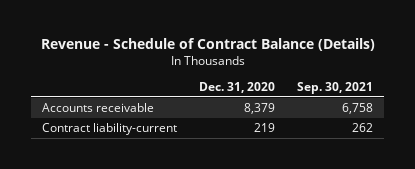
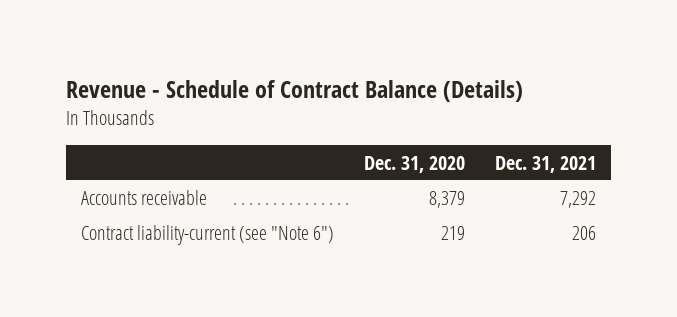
[297,81,374,94] Sep. 30, 2021 -> none
none -> [494,155,596,173] Dec. 31, 2021
[42,123,178,136] Contract liability-current -> [81,225,335,246] Contract liability-current (see "Note 6")

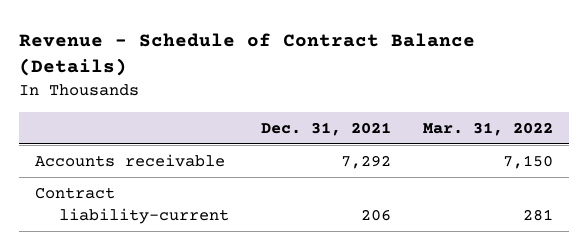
[363,155,465,173] Dec. 31, 2020 -> none
none -> [422,121,553,136] Mar. 31, 2022
[81,225,335,246] Contract liability-current (see "Note 6") -> [35,186,229,224] Contract liability-current

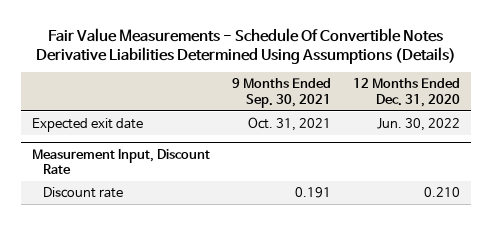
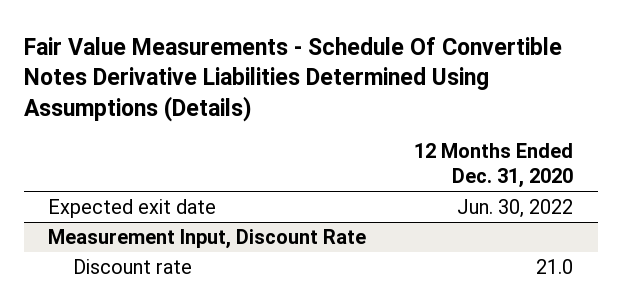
[231,78,331,108] 9 Months Ended Sep. 30, 2021 -> none
[423,187,460,198] 0.210 -> [536,259,574,275] 21.0

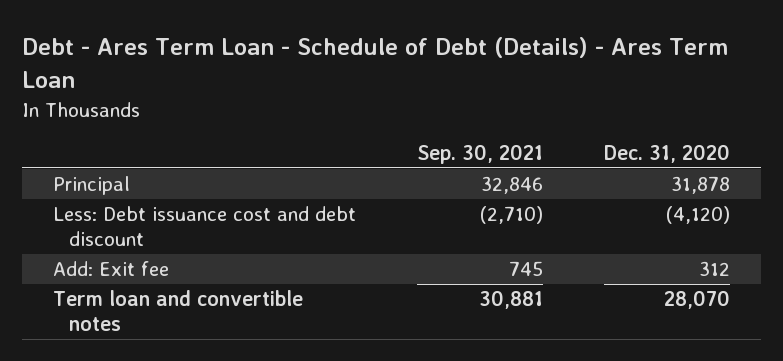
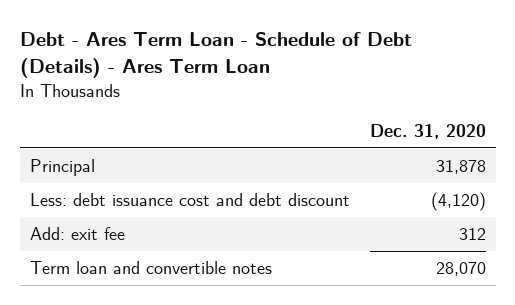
[417,144,544,165] Sep. 30, 2021 -> none
[52,206,356,246] Less: Debt issuance cost and debt discount -> [29,193,350,207] Less: debt issuance cost and debt discount
[52,261,169,277] Add: Exit fee -> [29,227,125,241] Add: exit fee

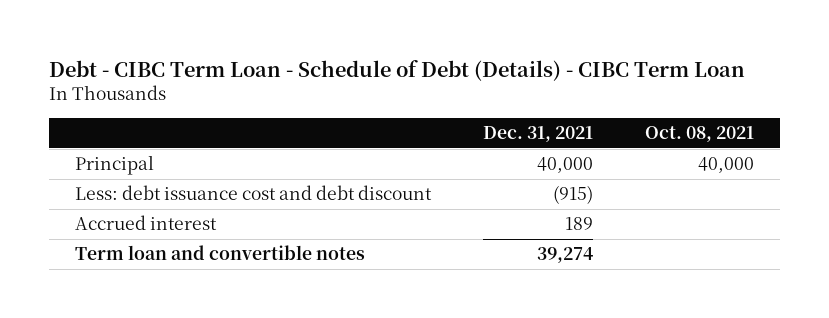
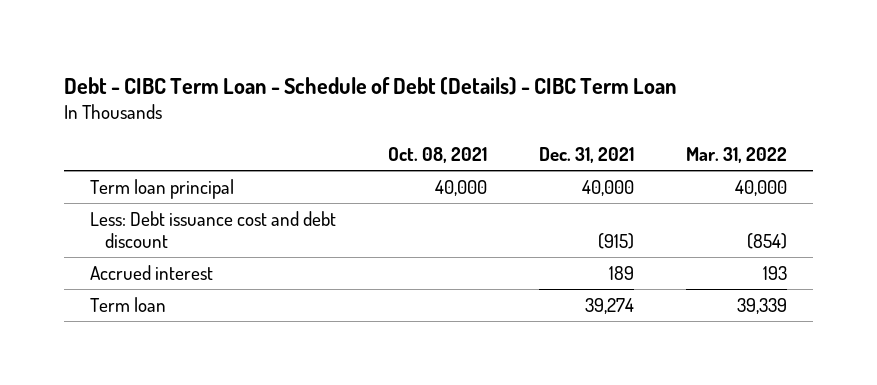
none -> [685,147,787,164] Mar. 31, 2022
[75,155,155,176] Principal -> [90,178,235,199] Term loan principal
[75,185,433,201] Less: debt issuance cost and debt discount -> [90,210,337,248] Less: Debt issuance cost and debt discount
[75,245,366,261] Term loan and convertible notes -> [90,296,167,312] Term loan

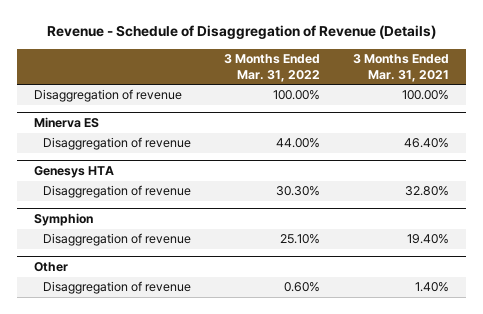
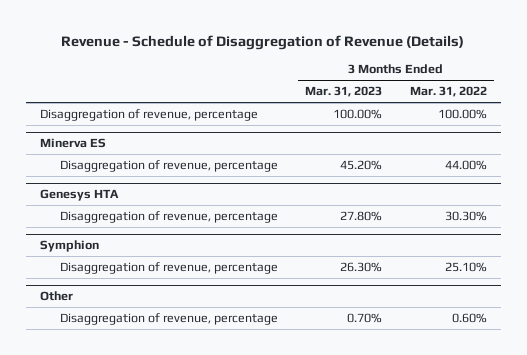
[353,53,450,82] 3 Months Ended Mar. 31, 2021 -> none
none -> [305,86,383,98] Mar. 31, 2023
[33,89,182,103] Disaggregation of revenue -> [40,109,259,122] Disaggregation of revenue, percentage
[42,137,191,151] Disaggregation of revenue -> [59,160,278,173] Disaggregation of revenue, percentage
[42,185,191,199] Disaggregation of revenue -> [59,211,278,224] Disaggregation of revenue, percentage
[42,233,191,247] Disaggregation of revenue -> [59,262,278,275] Disaggregation of revenue, percentage
[42,281,191,295] Disaggregation of revenue -> [59,313,278,326] Disaggregation of revenue, percentage

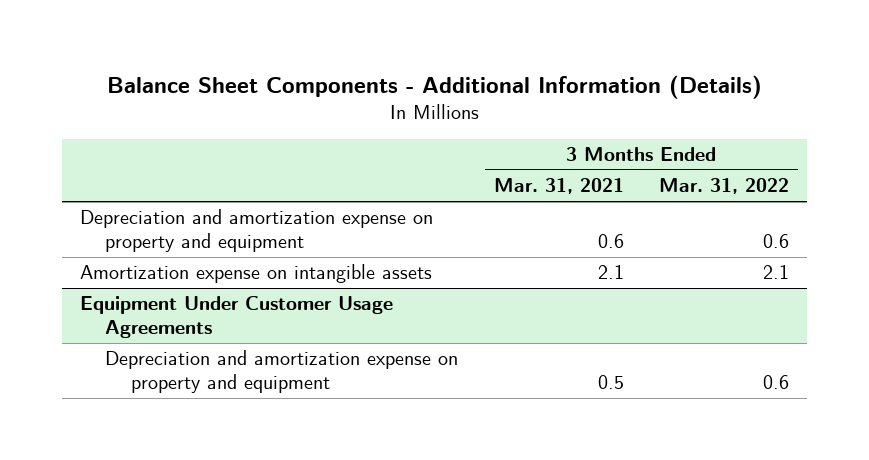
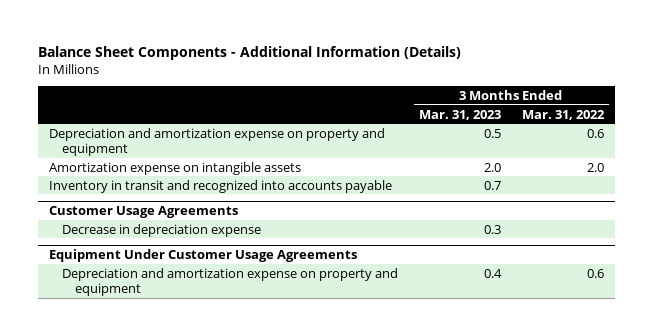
[493,178,624,195] Mar. 31, 2021 -> none
none -> [418,109,501,120] Mar. 31, 2023
[763,265,790,280] 2.1 -> [587,162,605,172] 2.0
none -> [48,179,392,193] Inventory in transit and recognized into accounts payable
none -> [48,206,238,219] Customer Usage Agreements
none -> [61,223,261,237] Decrease in depreciation expense

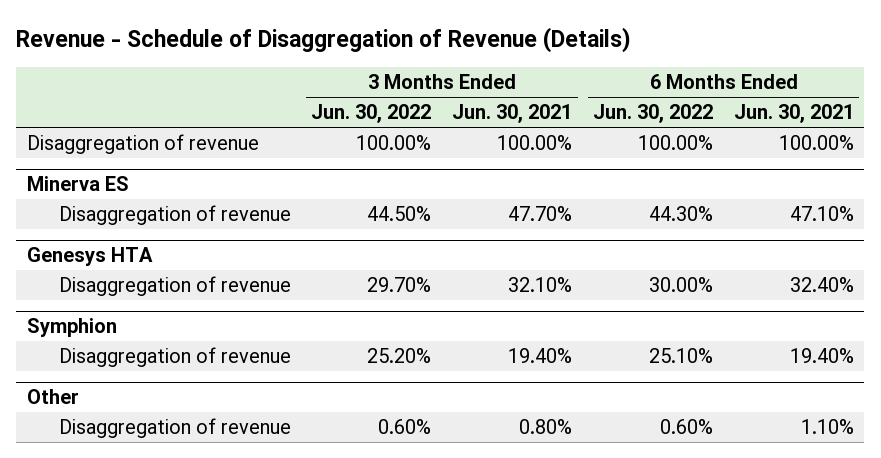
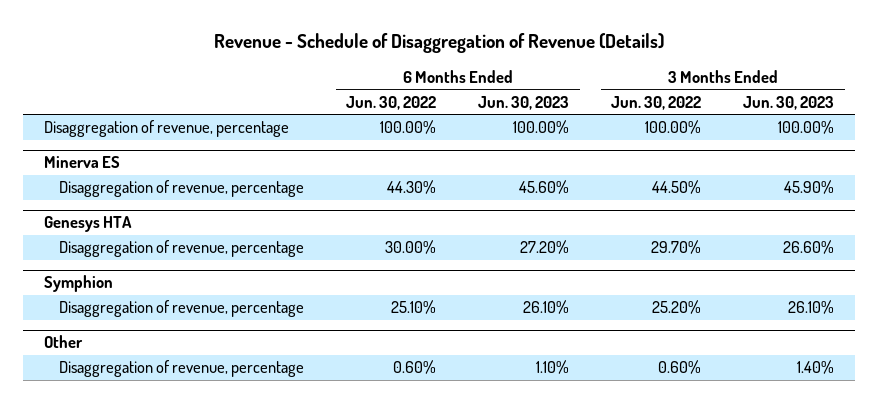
[452,104,573,124] Jun. 30, 2021 -> none
[733,104,854,124] Jun. 30, 2021 -> none
none -> [478,95,570,110] Jun. 30, 2023
none -> [743,95,835,110] Jun. 30, 2023
[26,134,259,155] Disaggregation of revenue -> [43,120,289,138] Disaggregation of revenue, percentage
[58,205,291,226] Disaggregation of revenue -> [59,180,305,198] Disaggregation of revenue, percentage
[58,276,291,297] Disaggregation of revenue -> [59,240,305,258] Disaggregation of revenue, percentage
[58,347,291,368] Disaggregation of revenue -> [59,300,305,318] Disaggregation of revenue, percentage
[58,418,291,439] Disaggregation of revenue -> [59,360,305,378] Disaggregation of revenue, percentage

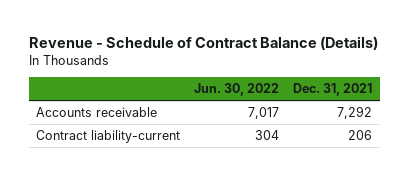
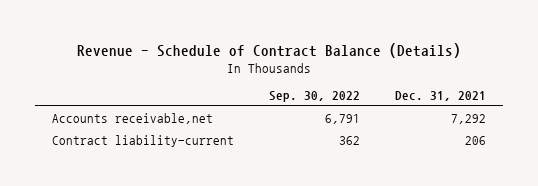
[194,83,280,97] Jun. 30, 2022 -> none
none -> [269,91,361,103] Sep. 30, 2022
[35,106,157,117] Accounts receivable -> [52,112,214,124] Accounts receivable,net

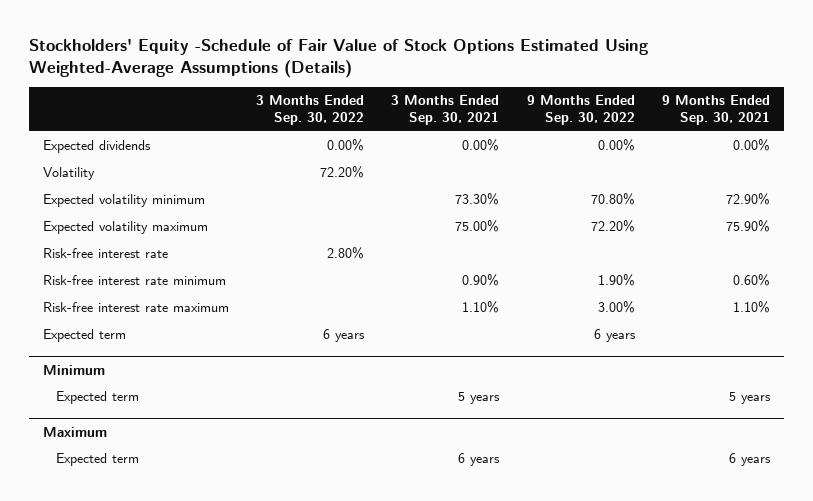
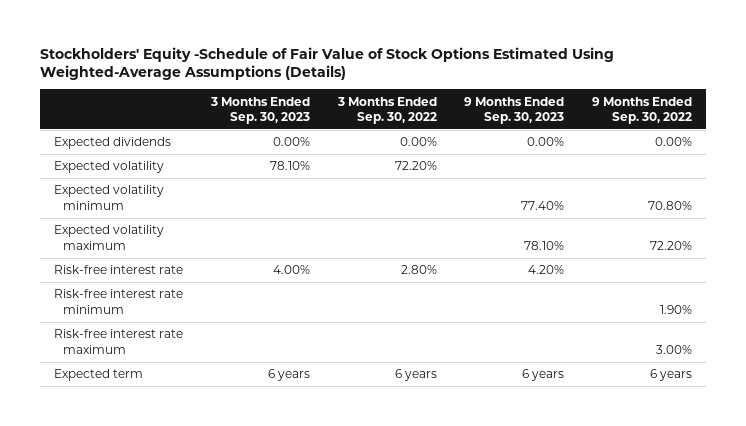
[391,95,500,126] 3 Months Ended Sep. 30, 2021 -> none
[662,95,771,126] 9 Months Ended Sep. 30, 2021 -> none
none -> [209,96,310,124] 3 Months Ended Sep. 30, 2023
none -> [464,96,565,124] 9 Months Ended Sep. 30, 2023
[42,167,95,181] Volatility -> [53,161,164,174] Expected volatility
[42,364,105,375] Minimum -> none
[55,391,139,405] Expected term -> none
[42,426,107,437] Maximum -> none
[55,453,139,467] Expected term -> none

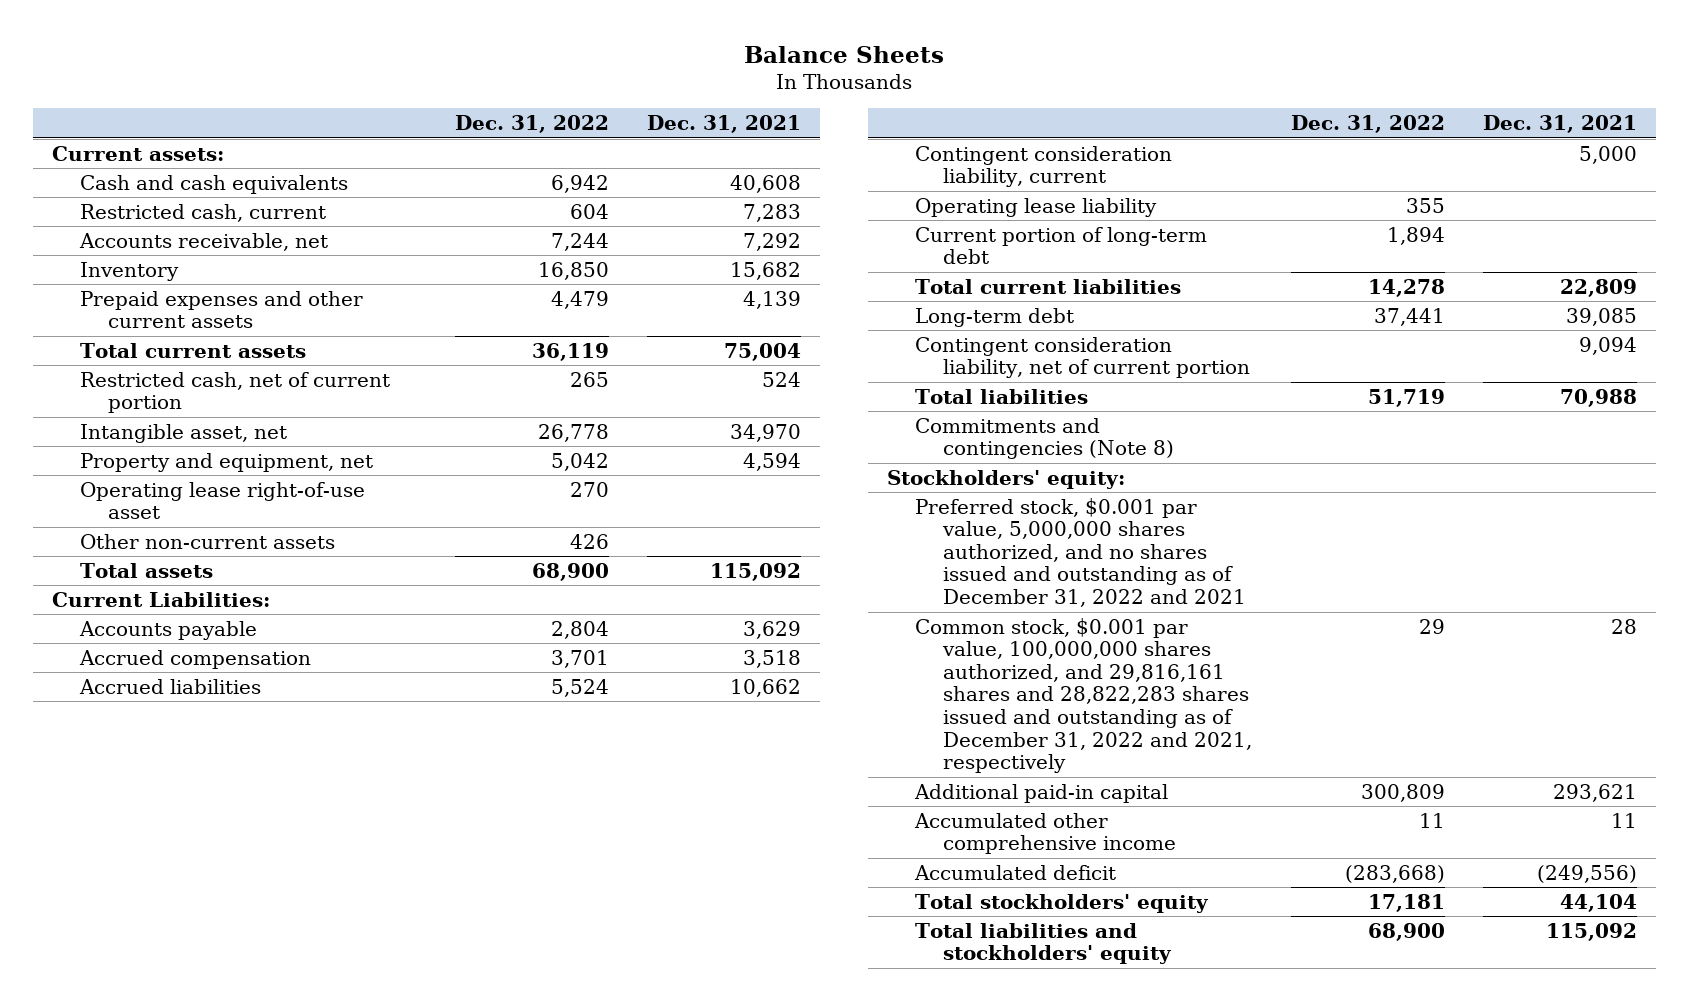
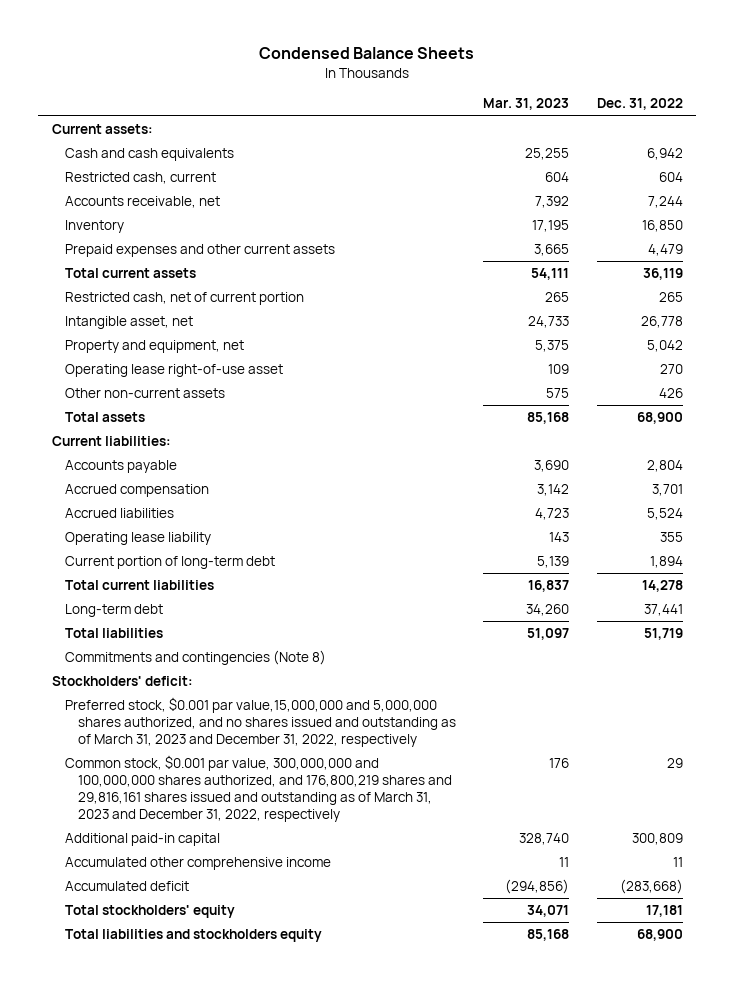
[744,45,945,63] Balance Sheets -> [259,47,475,60] Condensed Balance Sheets
[646,115,801,134] Dec. 31, 2021 -> none
none -> [483,98,570,111] Mar. 31, 2023
[51,591,270,607] Current Liabilities: -> [51,436,171,447] Current liabilities:
[915,145,1173,188] Contingent consideration liability, current -> none
[915,336,1251,379] Contingent consideration liability, net of current portion -> none
[887,469,1126,489] Stockholders' equity: -> [51,676,193,687] Stockholders' deficit:
[915,497,1247,608] Preferred stock, $0.001 par value, 5,000,000 shares authorized, and no shares issued and outstanding as of December 31, 2022 and 2021 -> [64,697,456,748] Preferred stock, $0.001 par value,15,000,000 and 5,000,000 shares authorized, and no shares issued and outstanding as of March 31, 2023 and December 31, 2022, respectively
[915,617,1253,774] Common stock, $0.001 par value, 100,000,000 shares authorized, and 29,816,161 shares and 28,822,283 shares issued and outstanding as of December 31, 2022 and 2021, respectively -> [64,755,452,823] Common stock, $0.001 par value, 300,000,000 and 100,000,000 shares authorized, and 176,800,219 shares and 29,816,161 shares issued and outstanding as of March 31, 2023 and December 31, 2022, respectively
[915,922,1173,965] Total liabilities and stockholders' equity -> [64,929,322,943] Total liabilities and stockholders equity

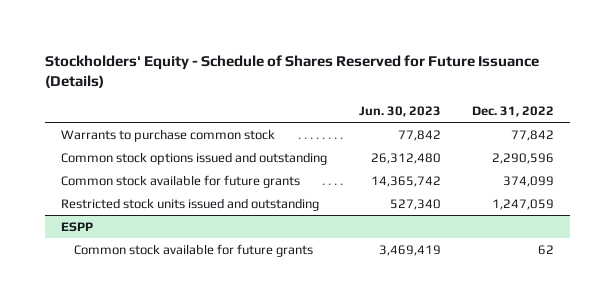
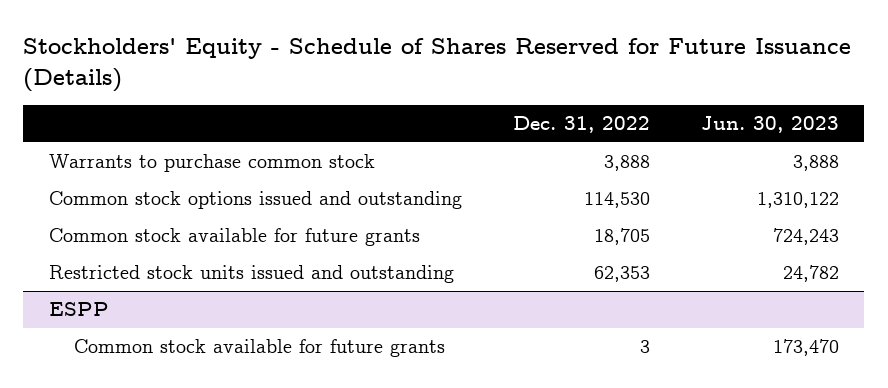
[397,129,441,141] 77,842 -> [792,155,839,172] 3,888
[511,129,555,141] 77,842 -> [603,155,650,172] 3,888
[370,152,441,164] 26,312,480 -> [756,192,839,209] 1,310,122
[492,152,555,164] 2,290,596 -> [583,192,650,209] 114,530
[370,175,441,187] 14,365,742 -> [772,228,839,246] 724,243
[503,175,555,187] 374,099 -> [593,228,650,246] 18,705
[389,198,441,210] 527,340 -> [782,265,839,283] 24,782
[492,198,555,210] 1,247,059 -> [593,266,650,283] 62,353
[378,244,441,256] 3,469,419 -> [772,339,839,357] 173,470
[538,244,555,255] 62 -> [639,340,650,354] 3

